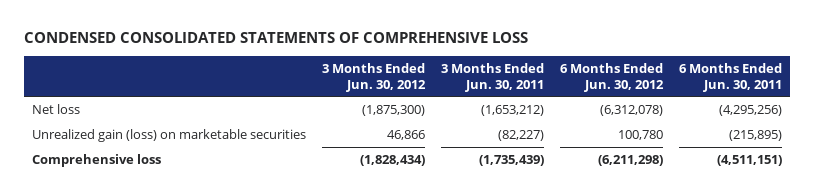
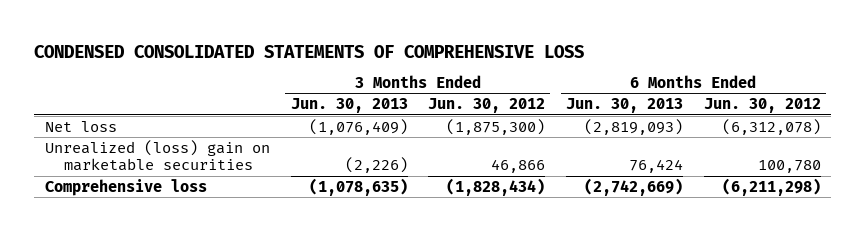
[441,62,545,92] 3 Months Ended Jun. 30, 2011 -> none
[679,62,783,92] 6 Months Ended Jun. 30, 2011 -> none
none -> [290,98,408,114] Jun. 30, 2013
none -> [565,98,683,114] Jun. 30, 2013
[31,128,306,142] Unrealized gain (loss) on marketable securities -> [44,139,270,172] Unrealized (loss) gain on marketable securities

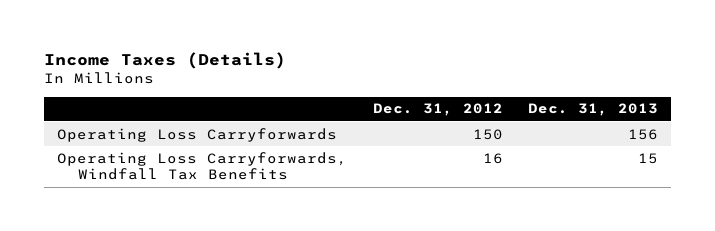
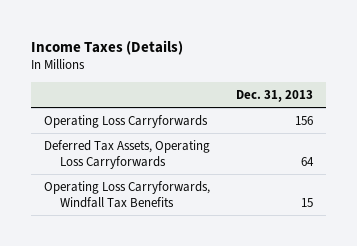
[372,103,503,117] Dec. 31, 2012 -> none
none -> [44,139,211,170] Deferred Tax Assets, Operating Loss Carryforwards

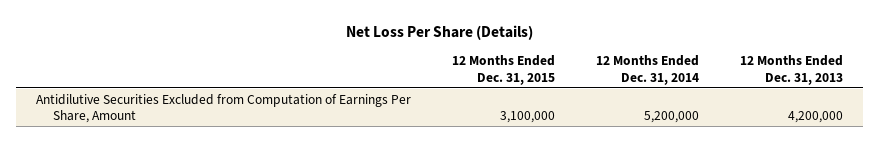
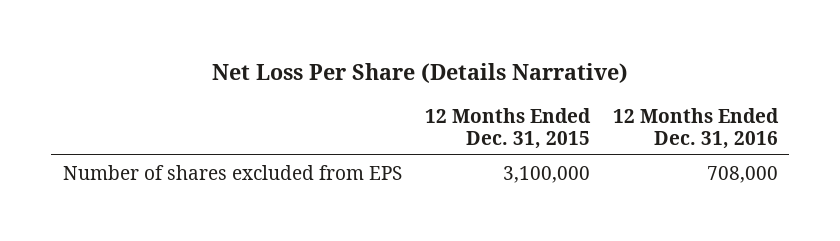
[345,25,533,41] Net Loss Per Share (Details) -> [212,63,629,84] Net Loss Per Share (Details Narrative)
[596,55,700,86] 12 Months Ended Dec. 31, 2014 -> none
[740,55,844,86] 12 Months Ended Dec. 31, 2013 -> none
none -> [612,107,779,149] 12 Months Ended Dec. 31, 2016
[36,93,412,124] Antidilutive Securities Excluded from Computation of Earnings Per Share, Amount -> [62,164,402,180] Number of shares excluded from EPS

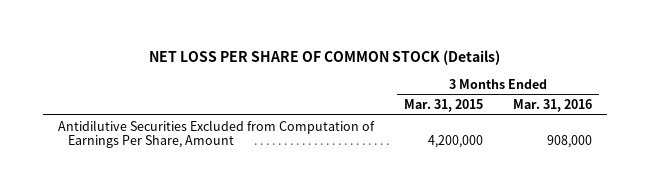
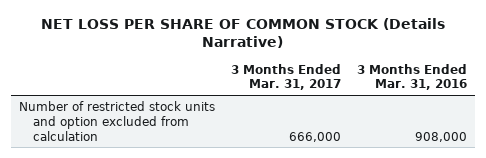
[149,50,501,66] NET LOSS PER SHARE OF COMMON STOCK (Details) -> [41,17,446,48] NET LOSS PER SHARE OF COMMON STOCK (Details Narrative)
[404,99,484,113] Mar. 31, 2015 -> none
none -> [231,63,342,91] 3 Months Ended Mar. 31, 2017
[58,119,376,149] Antidilutive Securities Excluded from Computation of Earnings Per Share, Amount -> [19,101,216,141] Number of restricted stock units and option excluded from calculation

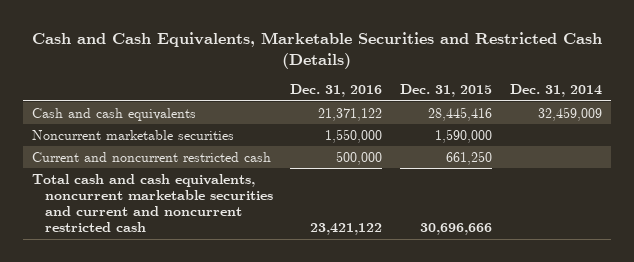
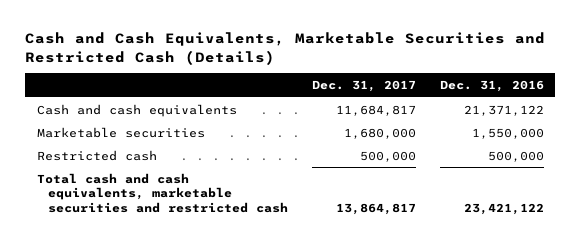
[400,84,493,98] Dec. 31, 2015 -> none
[510,84,603,98] Dec. 31, 2014 -> none
none -> [311,79,416,92] Dec. 31, 2017
[32,151,272,162] Current and noncurrent restricted cash -> none
[32,129,235,140] Noncurrent marketable securities -> [37,126,206,138] Marketable securities
none -> [37,149,158,161] Restricted cash
[32,173,273,233] Total cash and cash equivalents, noncurrent marketable securities and current and noncurrent restricted cash -> [37,172,289,213] Total cash and cash equivalents, marketable securities and restricted cash

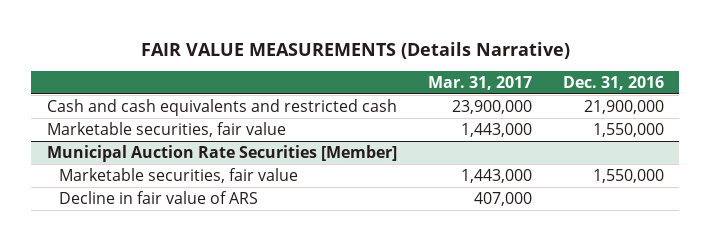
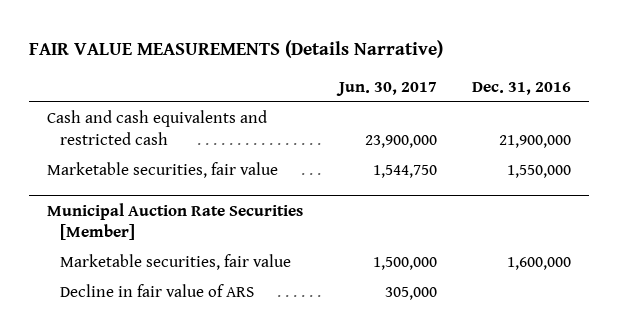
[427,76,532,91] Mar. 31, 2017 -> none
none -> [335,81,437,96] Jun. 30, 2017
[592,168,664,183] 1,550,000 -> [507,257,572,271] 1,600,000

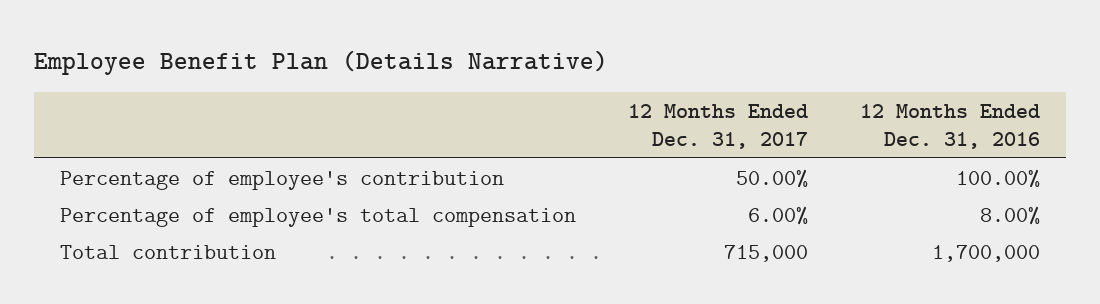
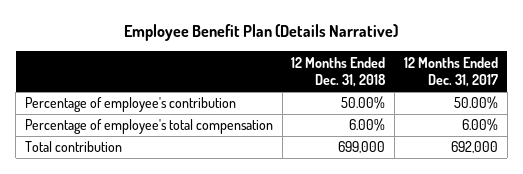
[860,103,1041,149] 12 Months Ended Dec. 31, 2016 -> none
none -> [291,56,387,88] 12 Months Ended Dec. 31, 2018
[724,244,809,262] 715,000 -> [450,141,498,154] 692,000

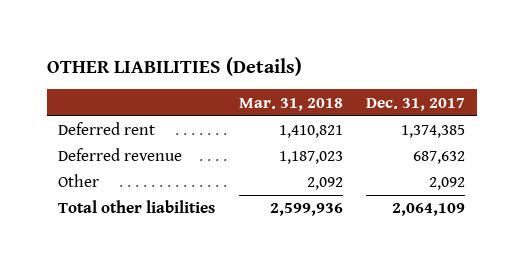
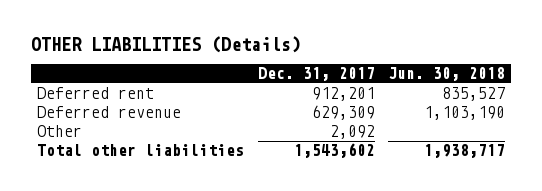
[238,97,343,111] Mar. 31, 2018 -> none
none -> [387,67,505,82] Jun. 30, 2018
[400,125,465,139] 1,374,385 -> [311,87,375,102] 912,201
[412,151,465,165] 687,632 -> [311,105,375,121] 629,309
[391,203,465,217] 2,064,109 -> [293,143,375,159] 1,543,602

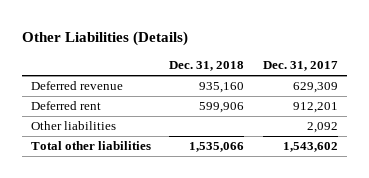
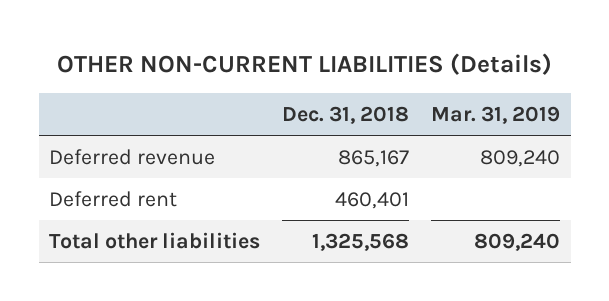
[21,30,188,46] Other Liabilities (Details) -> [56,52,552,75] OTHER NON-CURRENT LIABILITIES (Details)
[262,61,338,72] Dec. 31, 2017 -> none
none -> [430,105,560,124] Mar. 31, 2019
[31,121,117,131] Other liabilities -> none
[199,82,245,94] 935,160 -> [338,149,410,167] 865,167
[199,102,245,114] 599,906 -> [335,191,410,209] 460,401
[189,142,245,153] 1,535,066 -> [312,232,410,251] 1,325,568

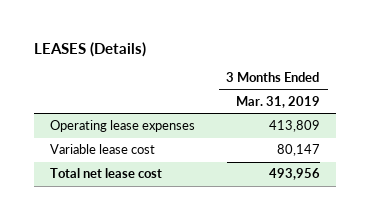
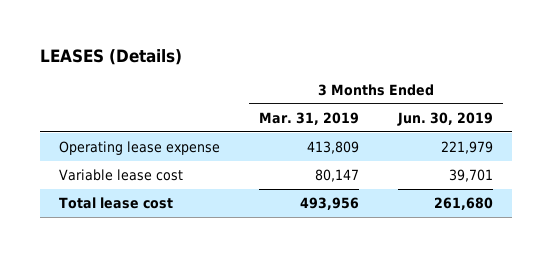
none -> [396,112,493,127] Jun. 30, 2019
[50,120,196,133] Operating lease expenses -> [59,141,221,156] Operating lease expense
[50,168,163,179] Total net lease cost -> [59,197,174,210] Total lease cost

